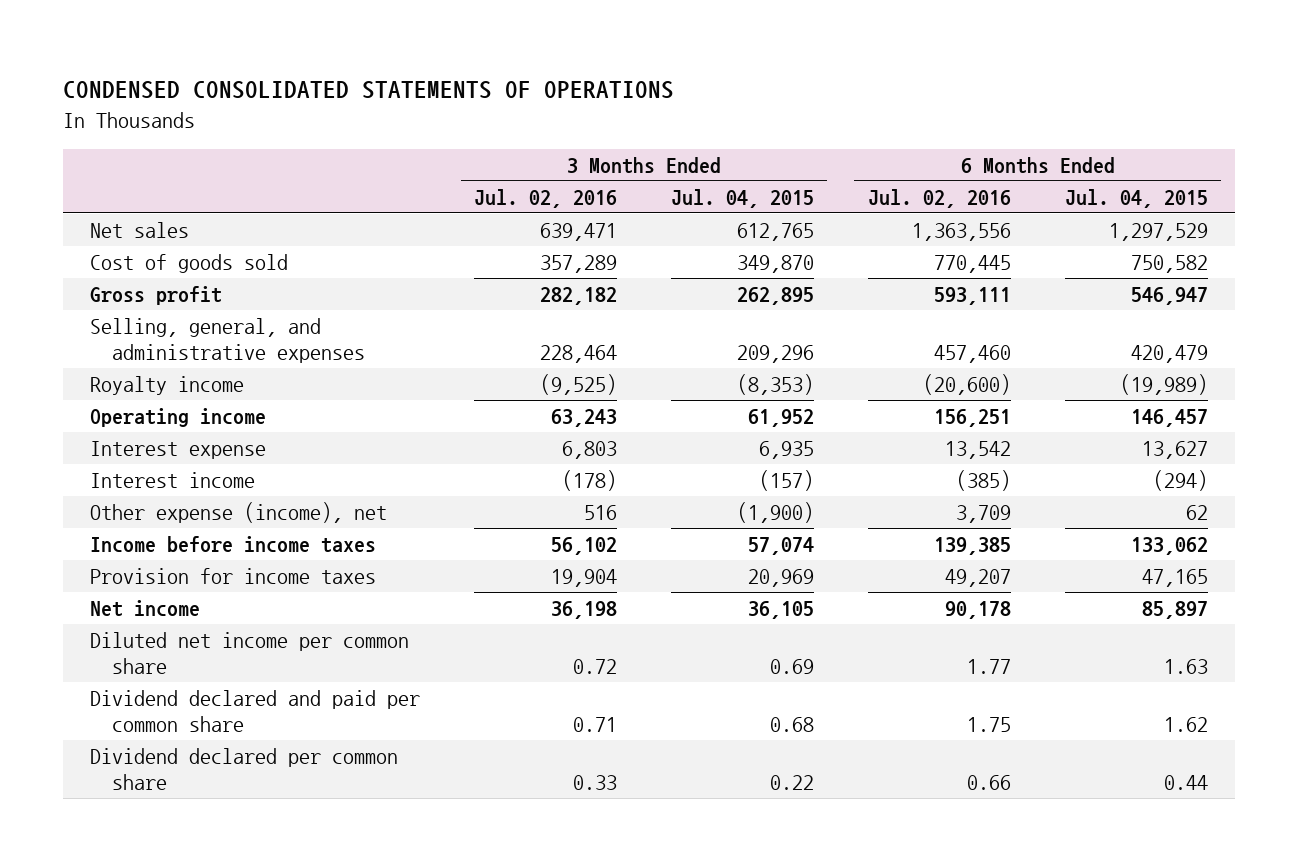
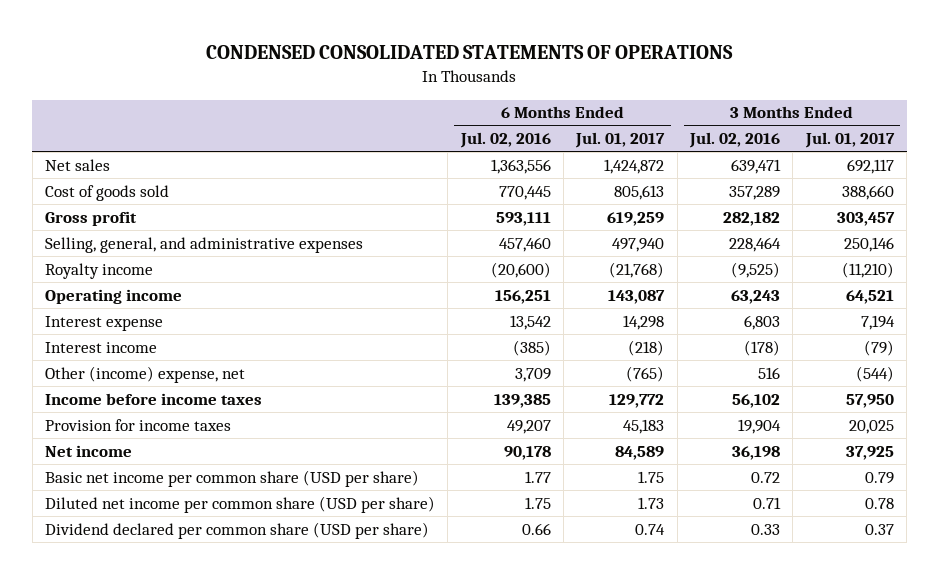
[670,188,814,208] Jul. 04, 2015 -> none
[1064,188,1208,208] Jul. 04, 2015 -> none
none -> [575,132,666,149] Jul. 01, 2017
none -> [804,132,895,149] Jul. 01, 2017
[90,502,388,524] Other expense (income), net -> [45,365,246,383] Other (income) expense, net
[90,632,410,675] Diluted net income per common share -> [45,469,420,487] Basic net income per common share (USD per share)
[90,690,421,733] Dividend declared and paid per common share -> [45,495,436,513] Diluted net income per common share (USD per share)
[90,748,399,791] Dividend declared per common share -> [45,521,430,539] Dividend declared per common share (USD per share)

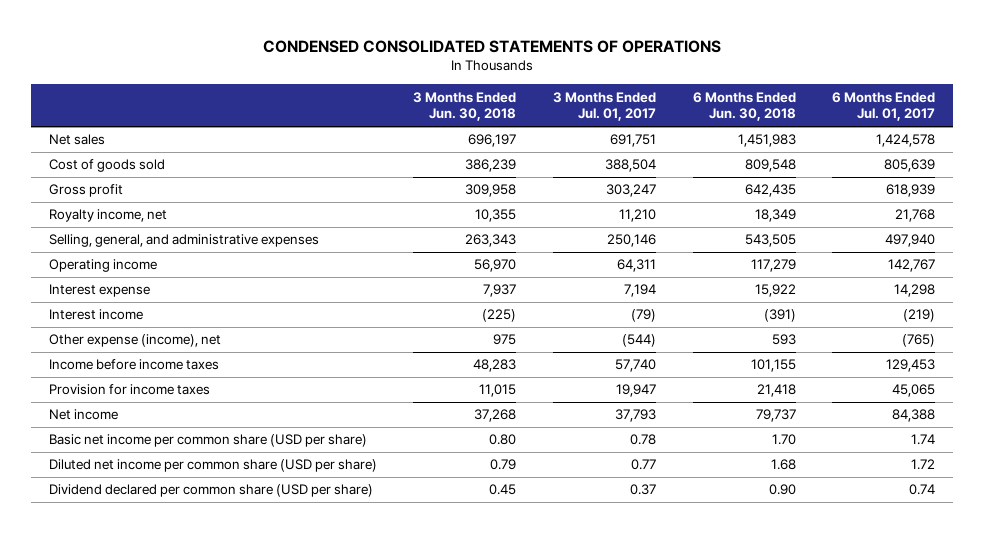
[459,132,551,149] Jul. 02, 2016 -> none
[689,132,781,149] Jul. 02, 2016 -> none
none -> [413,91,517,122] 3 Months Ended Jun. 30, 2018
none -> [692,91,796,122] 6 Months Ended Jun. 30, 2018
[604,158,665,174] 1,424,872 -> [876,134,936,148] 1,424,578
[846,158,894,174] 692,117 -> [610,134,657,148] 691,751
[614,184,665,200] 805,613 -> [884,159,936,173] 805,639
[841,184,894,200] 388,660 -> [605,159,657,173] 388,504
[607,211,665,226] 619,259 -> [886,184,936,198] 618,939
[836,211,895,226] 303,457 -> [606,184,657,198] 303,247
none -> [48,209,167,223] Royalty income, net
[45,262,154,279] Royalty income -> none
[608,289,666,304] 143,087 -> [888,259,936,273] 142,767
[845,289,894,304] 64,521 -> [617,259,657,273] 64,311
[628,339,665,356] (218) -> [903,309,936,323] (219)
[45,365,246,383] Other (income) expense, net -> [48,334,221,348] Other expense (income), net
[609,393,665,408] 129,772 -> [886,359,936,373] 129,453
[845,393,894,408] 57,950 -> [615,359,657,373] 57,740
[623,418,665,434] 45,183 -> [892,384,936,398] 45,065
[848,419,894,434] 20,025 -> [616,384,657,398] 19,947
[615,445,665,460] 84,589 -> [892,409,936,423] 84,388
[845,445,894,460] 37,925 -> [615,409,657,423] 37,793
[638,470,665,483] 1.75 -> [911,434,936,446] 1.74
[864,471,894,484] 0.79 -> [630,434,657,446] 0.78
[638,496,665,509] 1.73 -> [911,459,936,471] 1.72
[864,497,894,509] 0.78 -> [631,459,657,471] 0.77

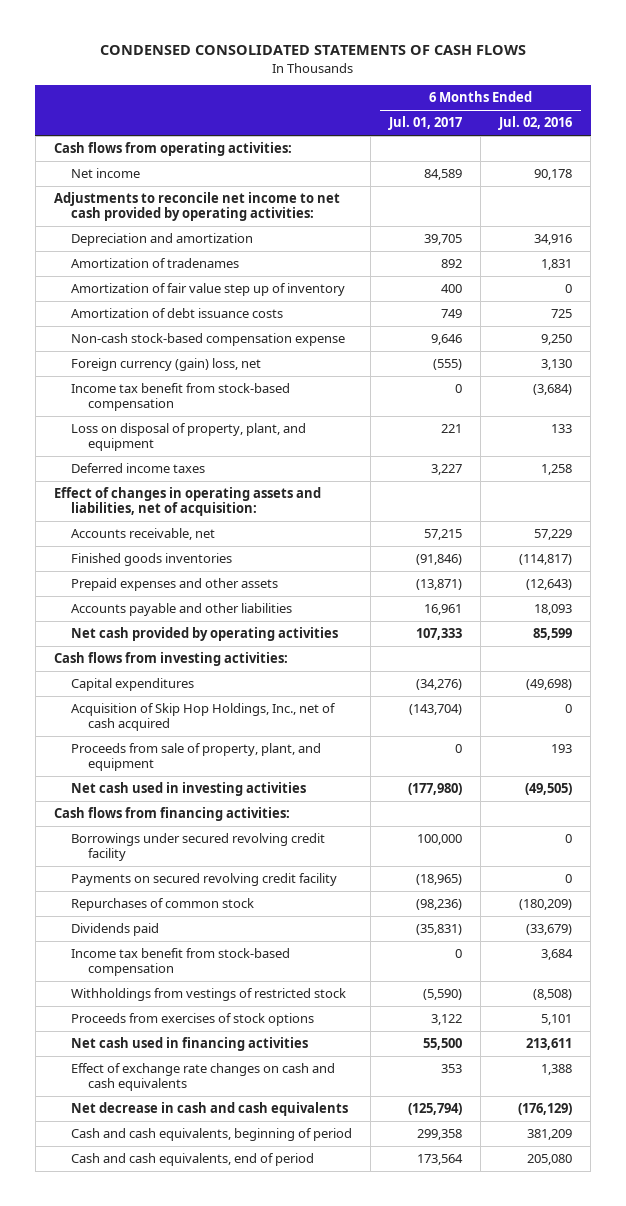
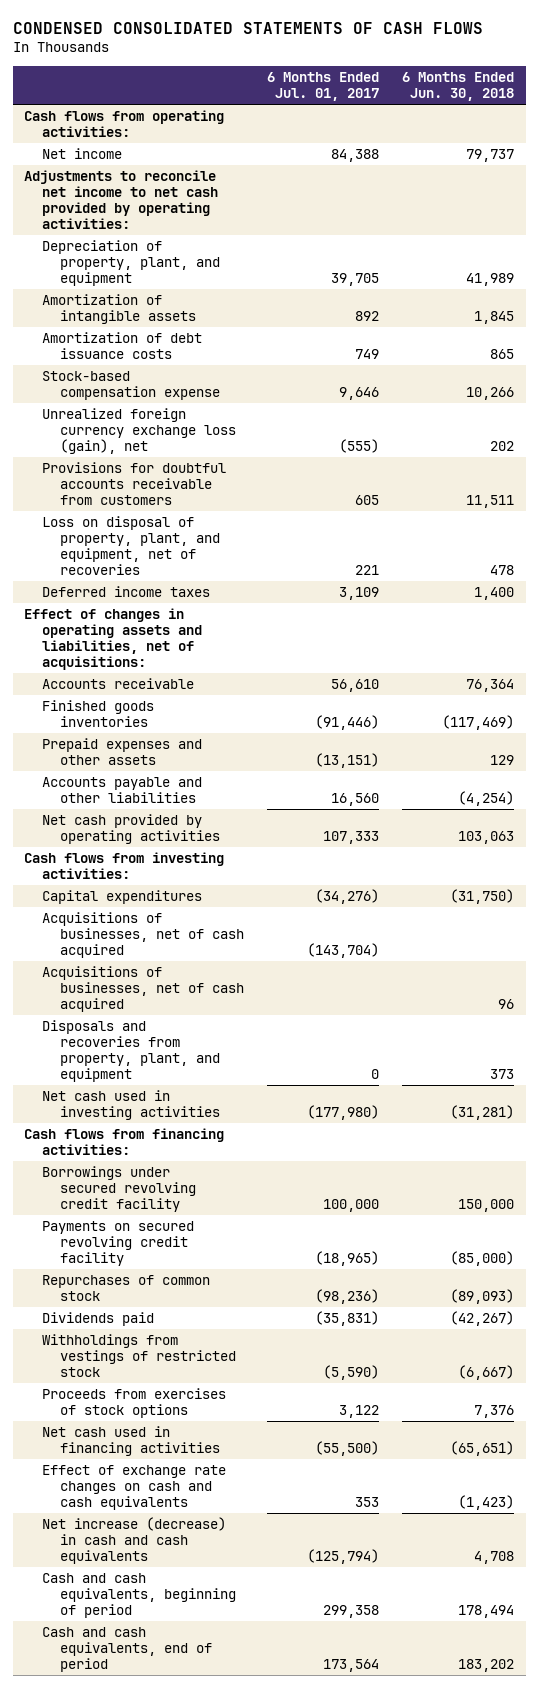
[498,116,573,131] Jul. 02, 2016 -> none
none -> [402,72,515,102] 6 Months Ended Jun. 30, 2018
[424,169,463,181] 84,589 -> [331,149,380,163] 84,388
[71,283,346,297] Amortization of fair value step up of inventory -> none
[71,233,254,247] Depreciation and amortization -> [42,240,221,286] Depreciation of property, plant, and equipment
[71,258,240,269] Amortization of tradenames -> [42,294,197,325] Amortization of intangible assets
[71,383,291,412] Income tax benefit from stock-based compensation -> none
[71,333,346,347] Non-cash stock-based compensation expense -> [42,371,221,401] Stock-based compensation expense
[71,358,262,372] Foreign currency (gain) loss, net -> [42,408,237,454] Unrealized foreign currency exchange loss (gain), net
none -> [42,462,227,505] Provisions for doubtful accounts receivable from customers
[71,423,307,452] Loss on disposal of property, plant, and equipment -> [42,516,221,575] Loss on disposal of property, plant, and equipment, net of recoveries
[431,464,463,476] 3,227 -> [339,587,380,601] 3,109
[53,487,321,517] Effect of changes in operating assets and liabilities, net of acquisition: -> [24,608,203,670] Effect of changes in operating assets and liabilities, net of acquisitions:
[71,528,216,541] Accounts receivable, net -> [42,678,195,690] Accounts receivable
[424,529,463,541] 57,215 -> [331,679,380,693] 56,610
[416,554,463,566] (91,846) -> [315,715,380,731] (91,446)
[416,579,463,591] (13,871) -> [315,753,380,769] (13,151)
[424,604,463,616] 16,961 -> [331,793,380,807] 16,560
[71,703,337,732] Acquisition of Skip Hop Holdings, Inc., net of cash acquired -> [42,912,245,958] Acquisitions of businesses, net of cash acquired
none -> [42,966,245,1012] Acquisitions of businesses, net of cash acquired
[71,743,322,772] Proceeds from sale of property, plant, and equipment -> [42,1020,221,1082] Disposals and recoveries from property, plant, and equipment
[71,948,291,977] Income tax benefit from stock-based compensation -> none
[423,1038,463,1051] 55,500 -> [315,1441,380,1457] (55,500)
[71,1102,349,1117] Net decrease in cash and cash equivalents -> [42,1517,227,1564] Net increase (decrease) in cash and cash equivalents

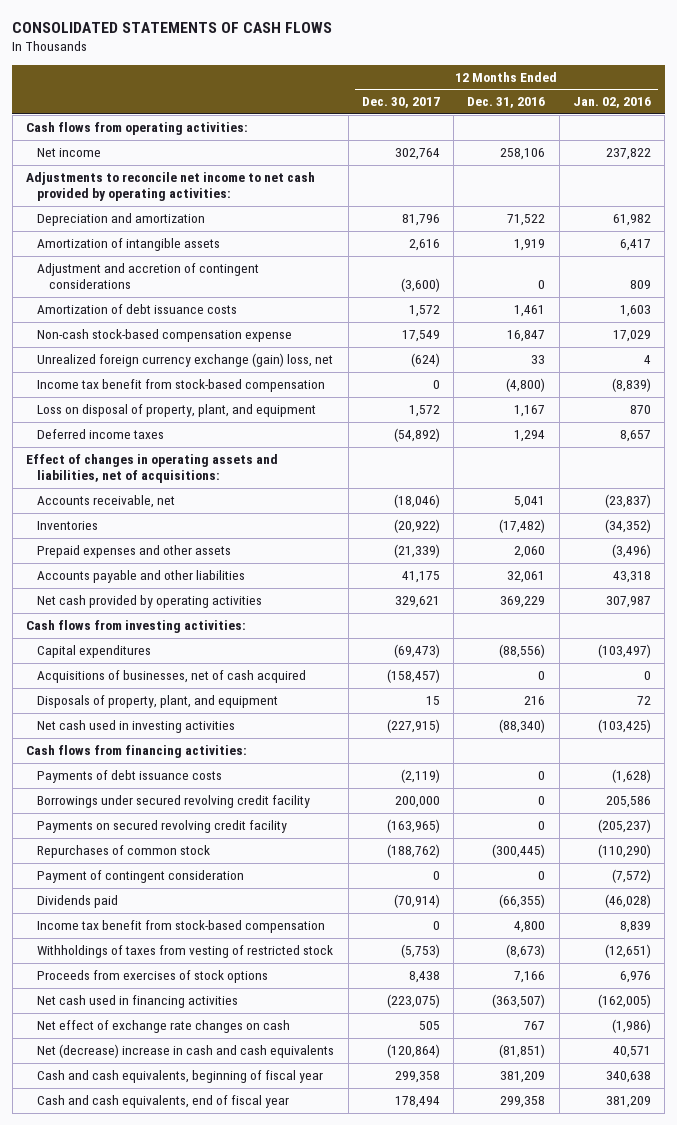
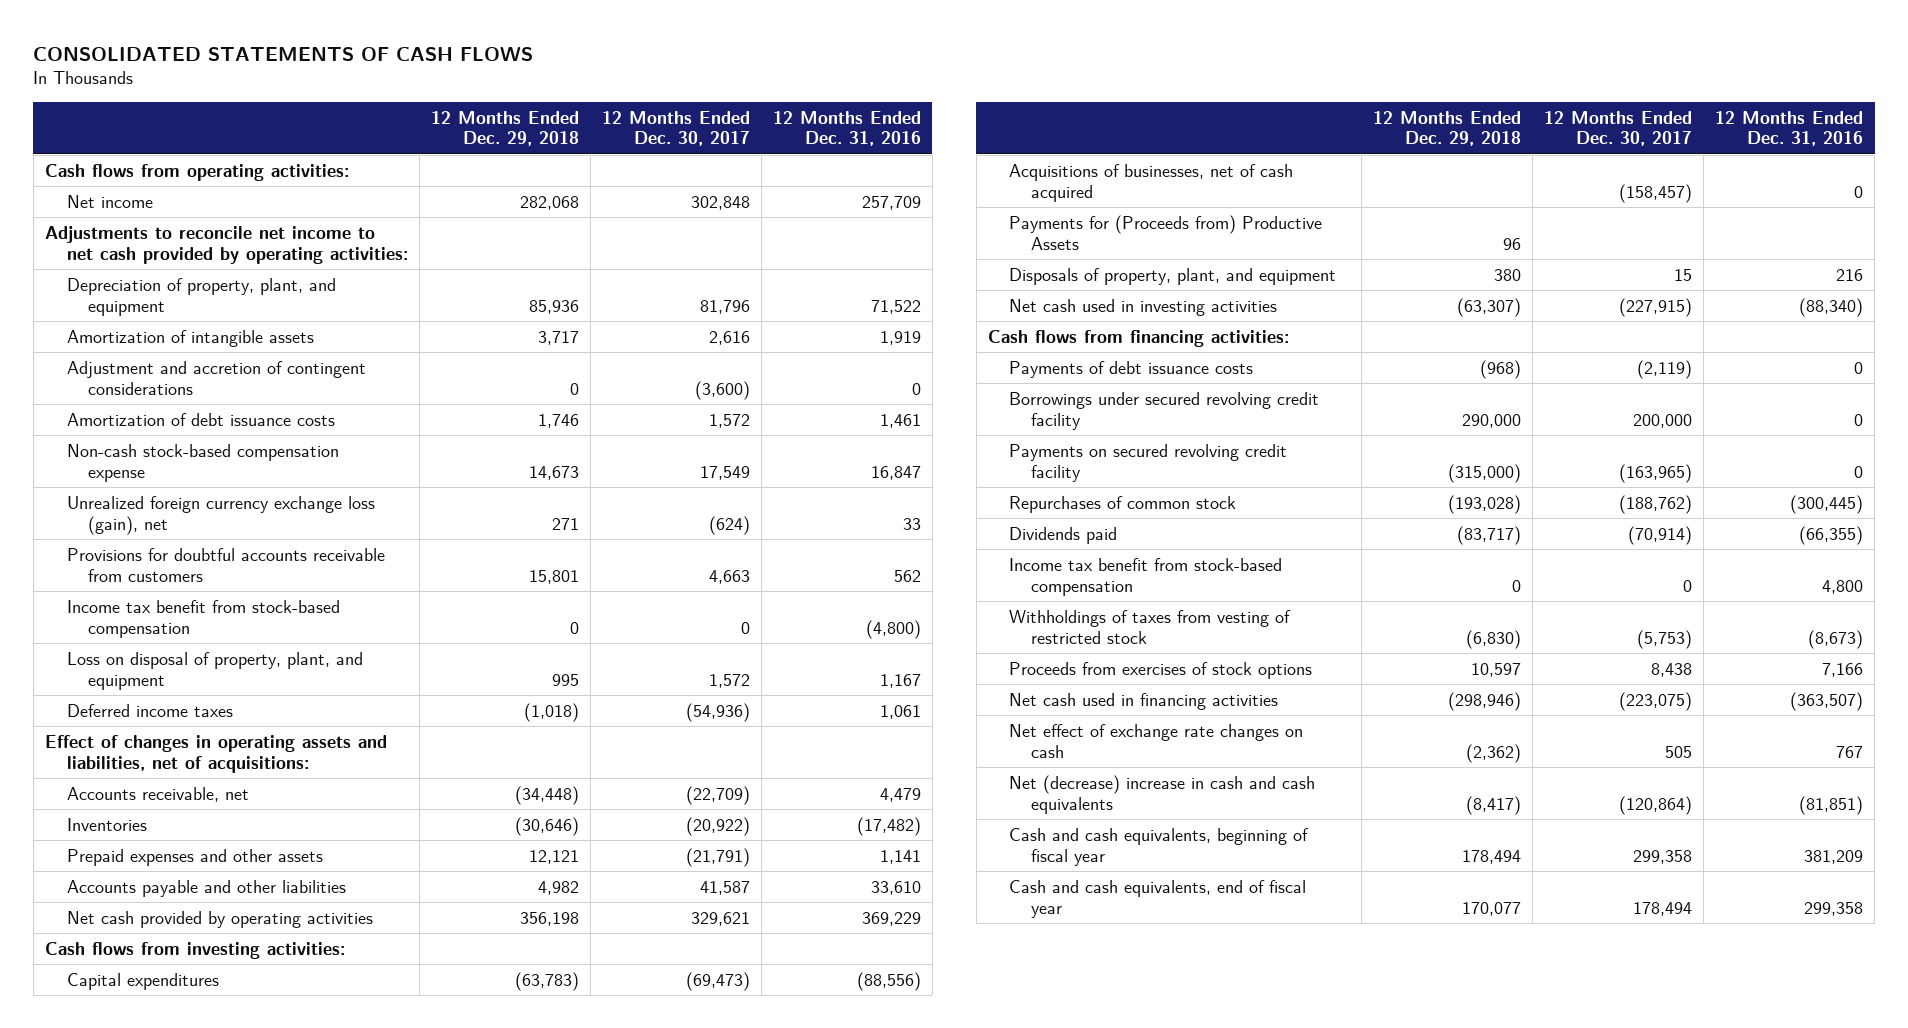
[572,97,651,109] Jan. 02, 2016 -> none
none -> [430,110,579,147] 12 Months Ended Dec. 29, 2018
[394,148,440,161] 302,764 -> [690,195,750,210] 302,848
[500,148,546,161] 258,106 -> [861,195,921,210] 257,709
[37,213,206,227] Depreciation and amortization -> [66,277,336,316] Depreciation of property, plant, and equipment
[37,353,334,368] Unrealized foreign currency exchange (gain) loss, net -> [66,495,375,535] Unrealized foreign currency exchange loss (gain), net
none -> [66,547,385,582] Provisions for doubtful accounts receivable from customers
[393,428,440,443] (54,892) -> [685,702,750,722] (54,936)
[514,430,546,443] 1,294 -> [879,704,921,719] 1,061
[393,494,440,509] (18,046) -> [685,785,750,805] (22,709)
[514,496,546,509] 5,041 -> [879,787,921,802] 4,479
[393,544,440,559] (21,339) -> [685,847,750,867] (21,791)
[514,546,546,559] 2,060 -> [879,849,921,864] 1,141
[401,571,440,584] 41,175 -> [699,880,750,895] 41,587
[507,571,546,584] 32,061 -> [870,880,921,895] 33,610
none -> [1009,214,1323,250] Payments for (Proceeds from) Productive Assets
[37,870,245,884] Payment of contingent consideration -> none

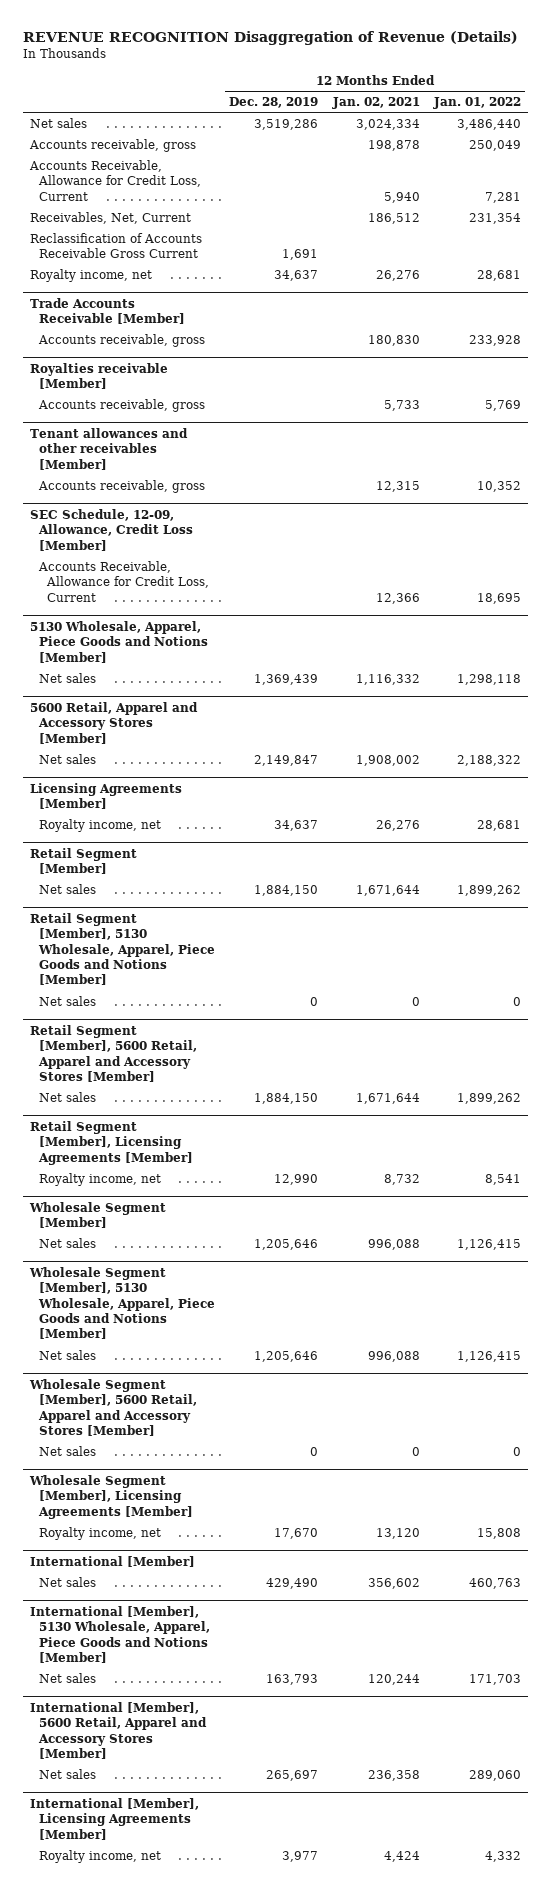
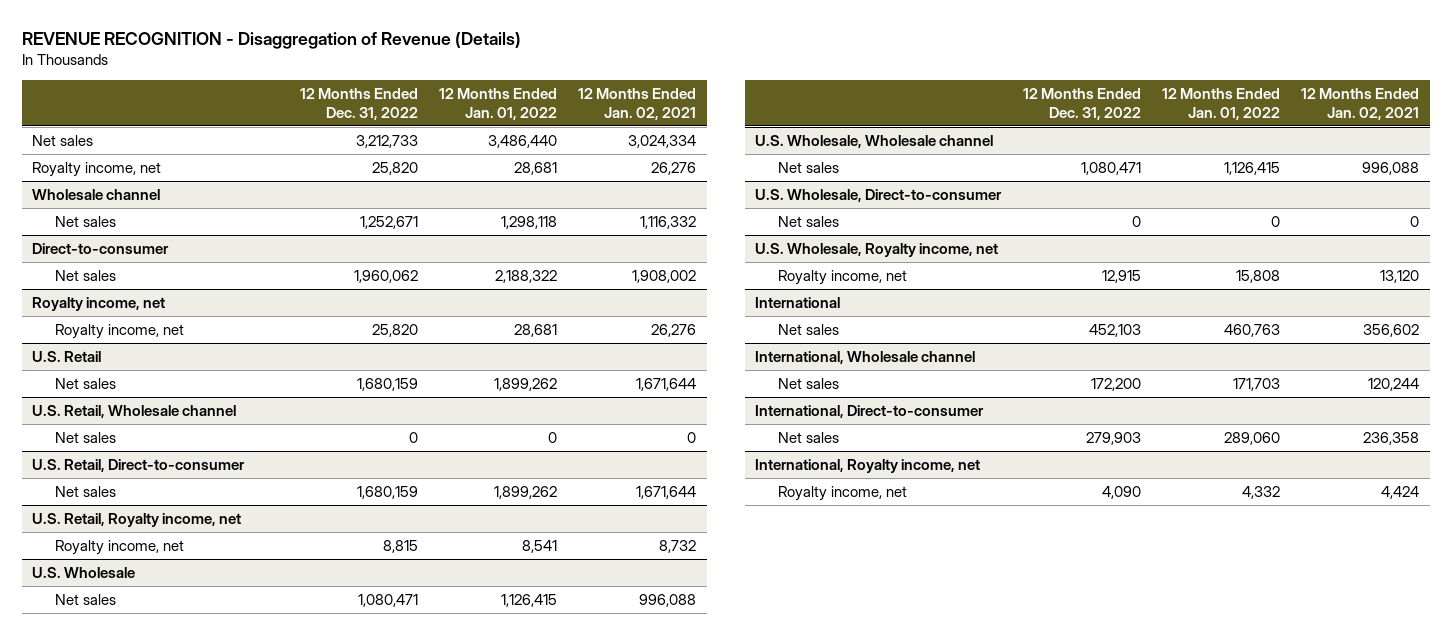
[22,30,518,45] REVENUE RECOGNITION Disaggregation of Revenue (Details) -> [21,32,521,50] REVENUE RECOGNITION - Disaggregation of Revenue (Details)
[229,97,319,109] Dec. 28, 2019 -> none
none -> [299,88,418,120] 12 Months Ended Dec. 31, 2022
[29,138,197,152] Accounts receivable, gross -> none
[29,159,201,201] Accounts Receivable, Allowance for Credit Loss, Current -> none
[30,211,192,224] Receivables, Net, Current -> none
[30,232,203,259] Reclassification of Accounts Receivable Gross Current -> none
[30,297,185,325] Trade Accounts Receivable [Member] -> none
[37,333,205,347] Accounts receivable, gross -> none
[30,362,169,390] Royalties receivable [Member] -> none
[37,398,205,412] Accounts receivable, gross -> none
[30,427,189,470] Tenant allowances and other receivables [Member] -> none
[37,479,205,493] Accounts receivable, gross -> none
[30,508,193,551] SEC Schedule, 12-09, Allowance, Credit Loss [Member] -> none
[37,560,210,602] Accounts Receivable, Allowance for Credit Loss, Current -> none
[30,620,208,663] 5130 Wholesale, Apparel, Piece Goods and Notions [Member] -> [32,188,161,200] Wholesale channel
[30,701,199,744] 5600 Retail, Apparel and Accessory Stores [Member] -> [32,242,170,254] Direct-to-consumer
[30,782,183,810] Licensing Agreements [Member] -> [32,296,166,311] Royalty income, net
[30,847,138,875] Retail Segment [Member] -> [32,350,102,362] U.S. Retail
[30,912,215,986] Retail Segment [Member], 5130 Wholesale, Apparel, Piece Goods and Notions [Member] -> none
none -> [32,404,237,418] U.S. Retail, Wholesale channel
[30,1024,197,1082] Retail Segment [Member], 5600 Retail, Apparel and Accessory Stores [Member] -> none
none -> [32,458,246,472] U.S. Retail, Direct-to-consumer
[30,1120,193,1165] Retail Segment [Member], Licensing Agreements [Member] -> none
none -> [32,512,242,527] U.S. Retail, Royalty income, net
[29,1201,167,1229] Wholesale Segment [Member] -> [32,566,136,578] U.S. Wholesale
[29,1266,215,1340] Wholesale Segment [Member], 5130 Wholesale, Apparel, Piece Goods and Notions [Member] -> none
none -> [755,134,994,148] U.S. Wholesale, Wholesale channel
[29,1378,197,1436] Wholesale Segment [Member], 5600 Retail, Apparel and Accessory Stores [Member] -> none
none -> [755,188,1003,202] U.S. Wholesale, Direct-to-consumer
[29,1474,193,1519] Wholesale Segment [Member], Licensing Agreements [Member] -> none
none -> [755,242,999,257] U.S. Wholesale, Royalty income, net
[30,1555,196,1567] International [Member] -> [755,296,841,308] International
[30,1605,210,1663] International [Member], 5130 Wholesale, Apparel, Piece Goods and Notions [Member] -> none
none -> [755,350,976,364] International, Wholesale channel
[30,1701,207,1759] International [Member], 5600 Retail, Apparel and Accessory Stores [Member] -> none
none -> [755,404,985,418] International, Direct-to-consumer
[30,1797,200,1840] International [Member], Licensing Agreements [Member] -> none
none -> [755,458,981,473] International, Royalty income, net

